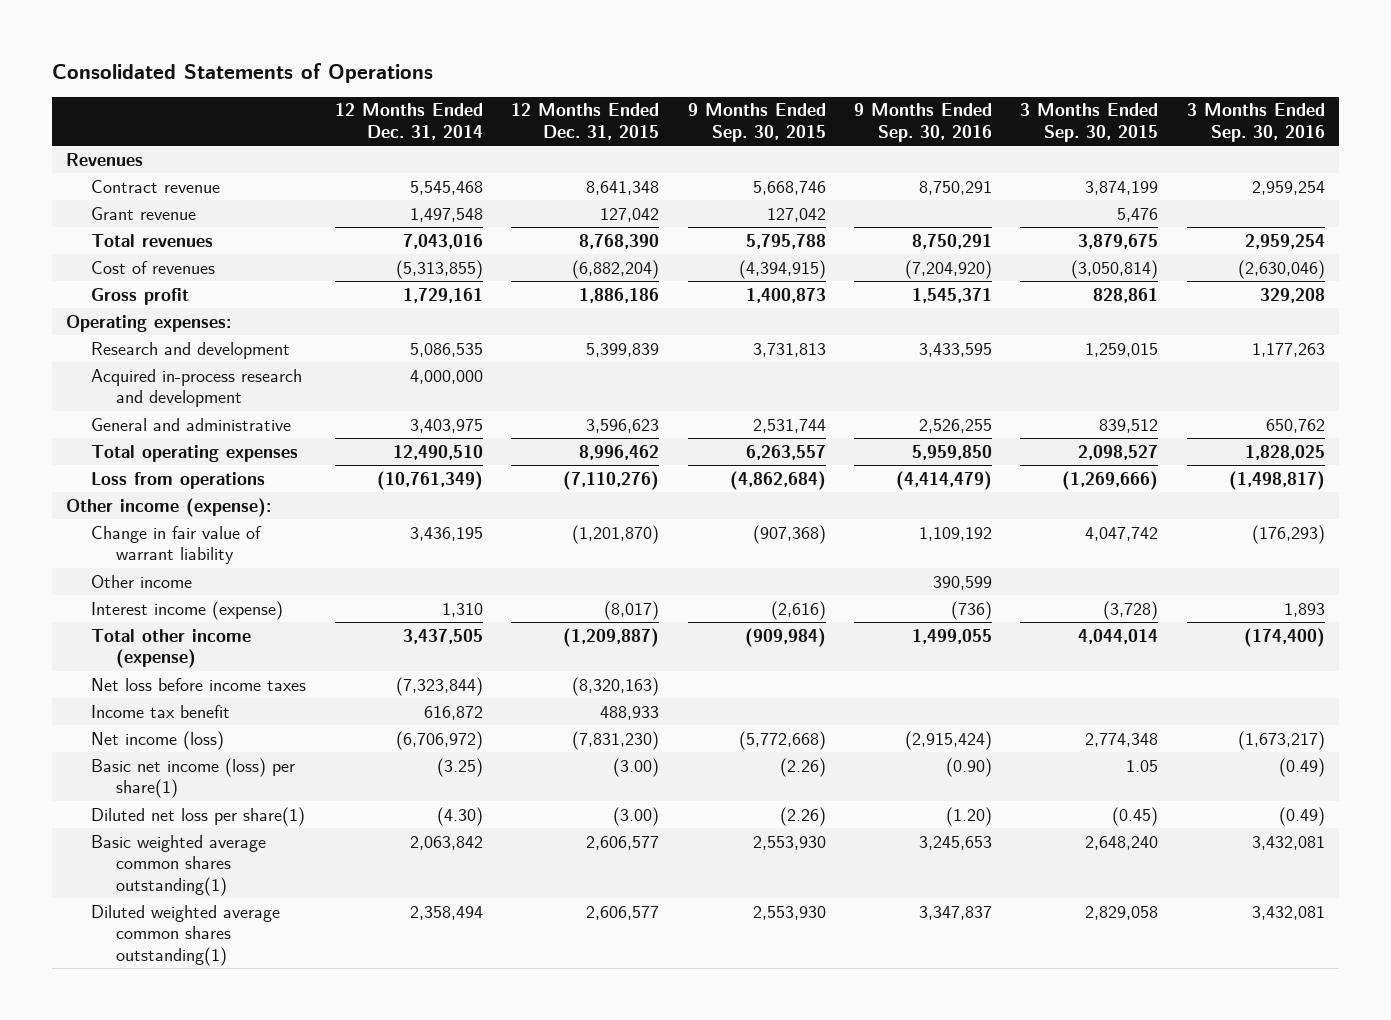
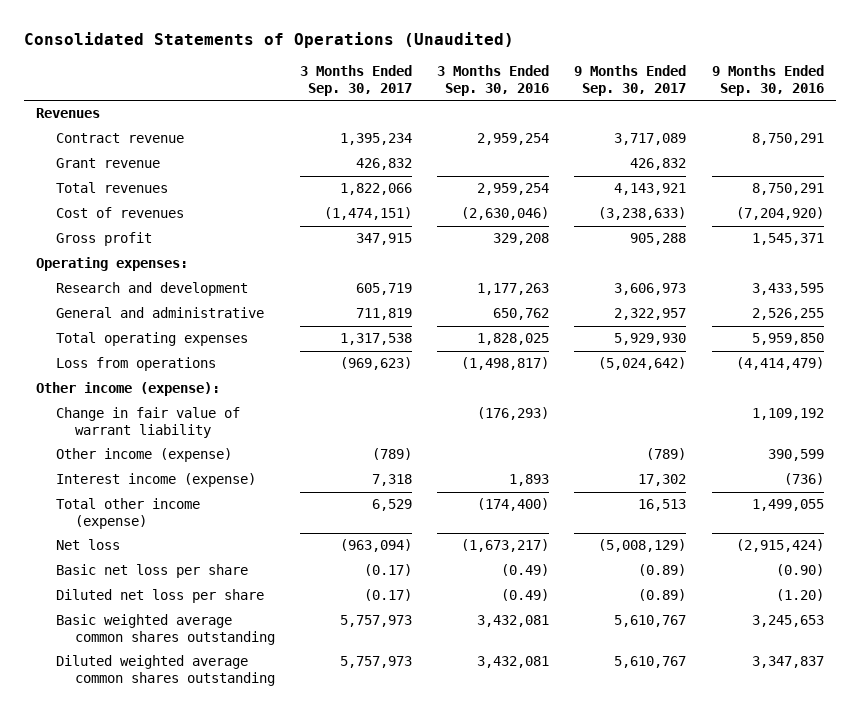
[51,62,433,83] Consolidated Statements of Operations -> [23,32,514,49] Consolidated Statements of Operations (Unaudited)
[334,103,483,140] 12 Months Ended Dec. 31, 2014 -> none
[511,103,660,140] 12 Months Ended Dec. 31, 2015 -> none
[687,103,826,142] 9 Months Ended Sep. 30, 2015 -> none
[1020,103,1159,142] 3 Months Ended Sep. 30, 2015 -> none
none -> [300,65,413,96] 3 Months Ended Sep. 30, 2017
none -> [574,65,687,96] 9 Months Ended Sep. 30, 2017
[91,368,303,408] Acquired in-process research and development -> none
[91,574,193,588] Other income -> [55,448,232,463] Other income (expense)
[91,677,307,691] Net loss before income taxes -> none
[91,704,231,718] Income tax benefit -> none
[91,730,225,750] Net income (loss) -> [55,539,120,551] Net loss
[91,757,296,799] Basic net income (loss) per share(1) -> [55,564,248,579] Basic net loss per share
[91,806,306,826] Diluted net loss per share(1) -> [55,589,264,604] Diluted net loss per share
[91,834,267,896] Basic weighted average common shares outstanding(1) -> [55,614,275,645] Basic weighted average common shares outstanding
[91,904,281,966] Diluted weighted average common shares outstanding(1) -> [55,655,275,686] Diluted weighted average common shares outstanding

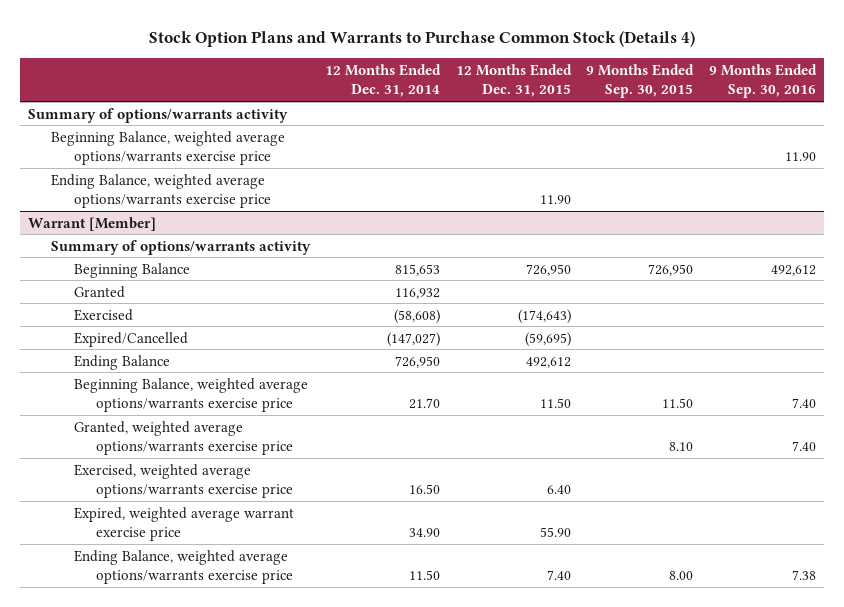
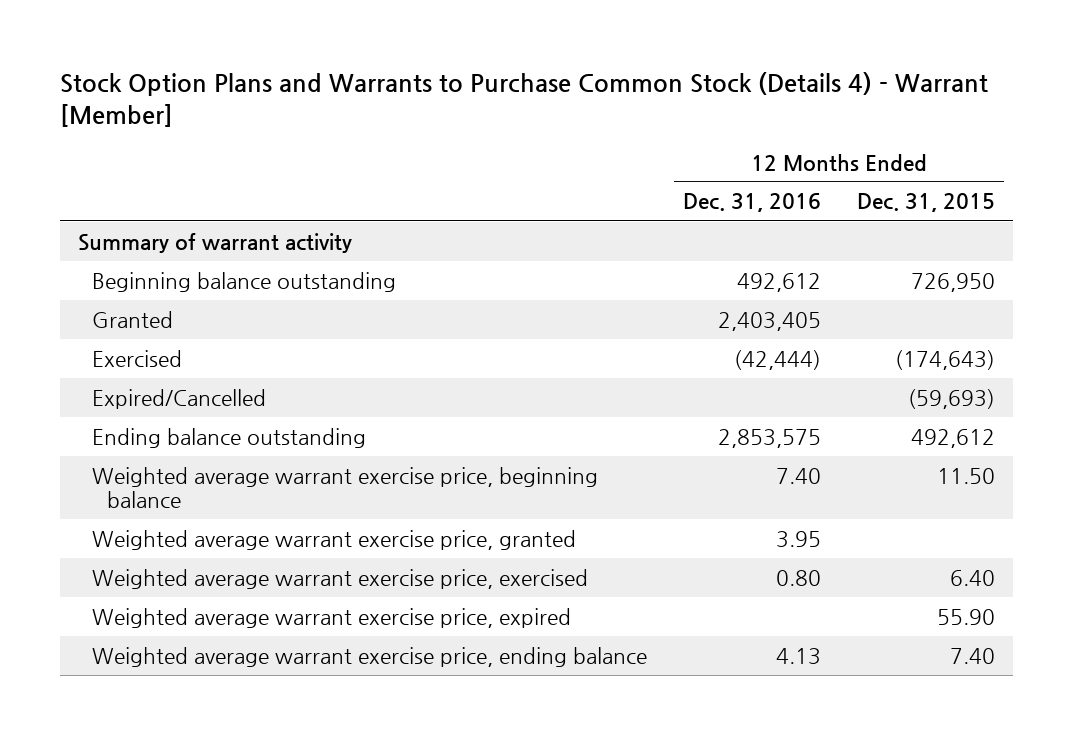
[148,31,695,48] Stock Option Plans and Warrants to Purchase Common Stock (Details 4) -> [59,72,988,127] Stock Option Plans and Warrants to Purchase Common Stock (Details 4) - Warrant [Member]
[325,63,442,98] 12 Months Ended Dec. 31, 2014 -> none
[586,63,695,99] 9 Months Ended Sep. 30, 2015 -> none
[708,63,817,99] 9 Months Ended Sep. 30, 2016 -> none
none -> [682,193,821,213] Dec. 31, 2016
[50,130,285,165] Beginning Balance, weighted average options/warrants exercise price -> none
[50,173,271,208] Ending Balance, weighted average options/warrants exercise price -> none
[27,216,156,231] Warrant [Member] -> none
[50,239,311,255] Summary of options/warrants activity -> none
[27,107,288,123] Summary of options/warrants activity -> [77,232,352,253] Summary of warrant activity
[73,262,190,278] Beginning Balance -> [92,271,397,292] Beginning balance outstanding
[524,331,571,347] (59,695) -> [907,388,995,409] (59,693)
[73,354,170,370] Ending Balance -> [92,427,367,448] Ending balance outstanding
[73,377,308,412] Beginning Balance, weighted average options/warrants exercise price -> [92,466,599,508] Weighted average warrant exercise price, beginning balance
[73,420,294,455] Granted, weighted average options/warrants exercise price -> [92,529,577,550] Weighted average warrant exercise price, granted
[73,463,294,498] Exercised, weighted average options/warrants exercise price -> [92,568,589,589] Weighted average warrant exercise price, exercised
[73,506,294,541] Expired, weighted average warrant exercise price -> [92,607,572,628] Weighted average warrant exercise price, expired
[73,549,294,584] Ending Balance, weighted average options/warrants exercise price -> [92,646,648,667] Weighted average warrant exercise price, ending balance

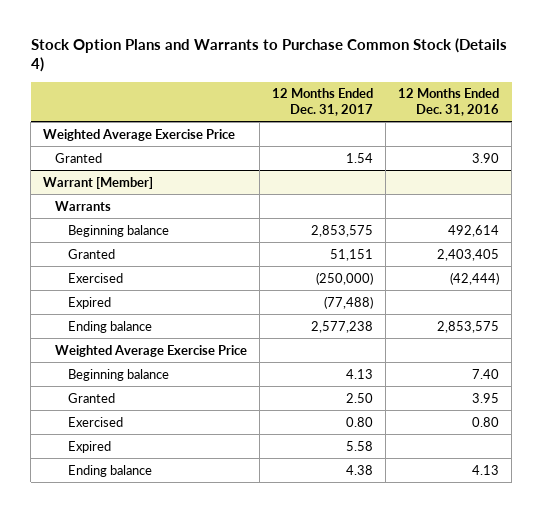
[59,72,988,127] Stock Option Plans and Warrants to Purchase Common Stock (Details 4) - Warrant [Member] -> [30,38,507,73] Stock Option Plans and Warrants to Purchase Common Stock (Details 4)
[856,193,995,213] Dec. 31, 2015 -> none
none -> [272,88,374,116] 12 Months Ended Dec. 31, 2017
[77,232,352,253] Summary of warrant activity -> none
none -> [43,128,236,141] Weighted Average Exercise Price
none -> [55,152,103,163] Granted
none -> [43,176,154,189] Warrant [Member]
none -> [55,200,112,211] Warrants
[92,271,397,292] Beginning balance outstanding -> [67,224,169,237] Beginning balance
[736,272,821,292] 492,612 -> [448,224,500,237] 492,614
[92,388,267,409] Expired/Cancelled -> [67,296,111,309] Expired
[92,427,367,448] Ending balance outstanding -> [67,320,152,333] Ending balance
none -> [55,344,248,357] Weighted Average Exercise Price
[92,466,599,508] Weighted average warrant exercise price, beginning balance -> [67,368,169,381] Beginning balance
[92,529,577,550] Weighted average warrant exercise price, granted -> [67,392,115,403] Granted
[92,568,589,589] Weighted average warrant exercise price, exercised -> [67,416,123,427] Exercised
[92,607,572,628] Weighted average warrant exercise price, expired -> [67,440,111,453] Expired
[92,646,648,667] Weighted average warrant exercise price, ending balance -> [67,464,152,477] Ending balance

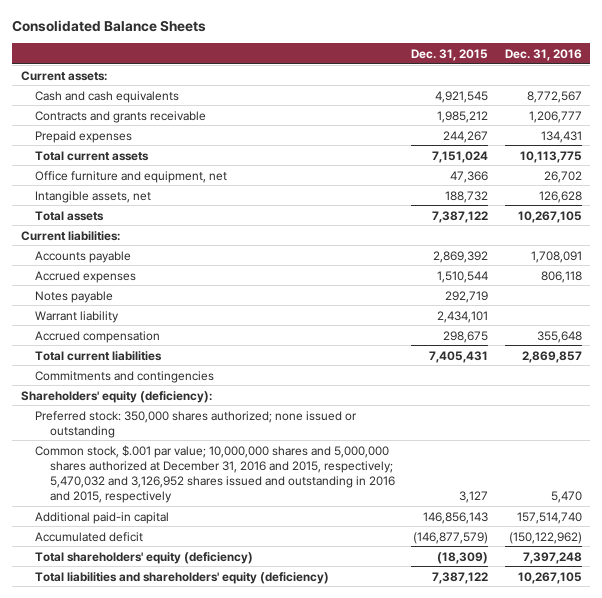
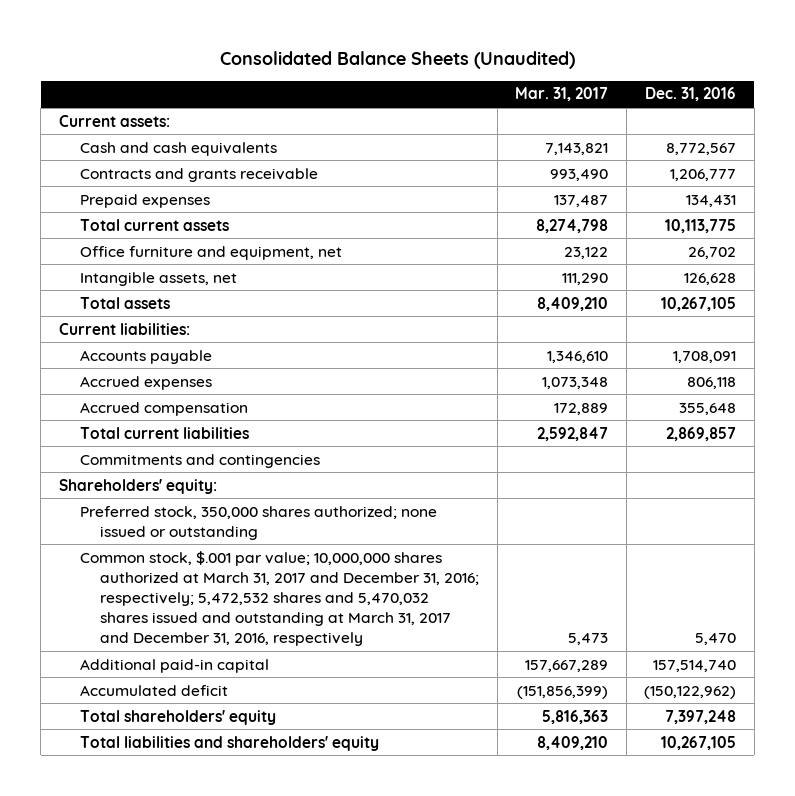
[12,20,207,33] Consolidated Balance Sheets -> [219,51,575,70] Consolidated Balance Sheets (Unaudited)
[411,48,489,61] Dec. 31, 2015 -> none
none -> [515,87,609,102] Mar. 31, 2017
[35,290,114,303] Notes payable -> none
[35,310,120,323] Warrant liability -> none
[20,390,212,403] Shareholders' equity (deficiency): -> [58,478,217,494] Shareholders' equity:
[35,410,358,438] Preferred stock: 350,000 shares authorized; none issued or outstanding -> [79,505,437,540] Preferred stock, 350,000 shares authorized; none issued or outstanding
[35,444,395,503] Common stock, $.001 par value; 10,000,000 shares and 5,000,000 shares authorized at December 31, 2016 and 2015, respectively; 5,470,032 and 3,126,952 shares issued and outstanding in 2016 and 2015, respectively -> [79,550,480,647] Common stock, $.001 par value; 10,000,000 shares authorized at March 31, 2017 and December 31, 2016; respectively; 5,472,532 shares and 5,470,032 shares issued and outstanding at March 31, 2017 and December 31, 2016, respectively
[35,551,254,564] Total shareholders' equity (deficiency) -> [79,709,276,725] Total shareholders' equity
[35,571,330,584] Total liabilities and shareholders' equity (deficiency) -> [79,735,379,751] Total liabilities and shareholders' equity

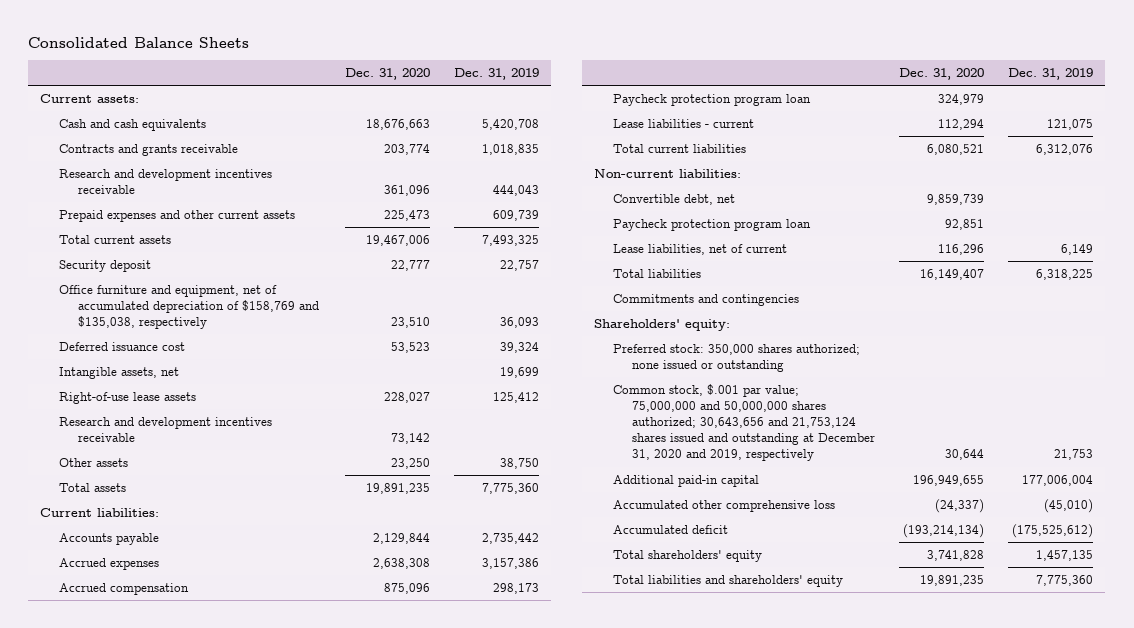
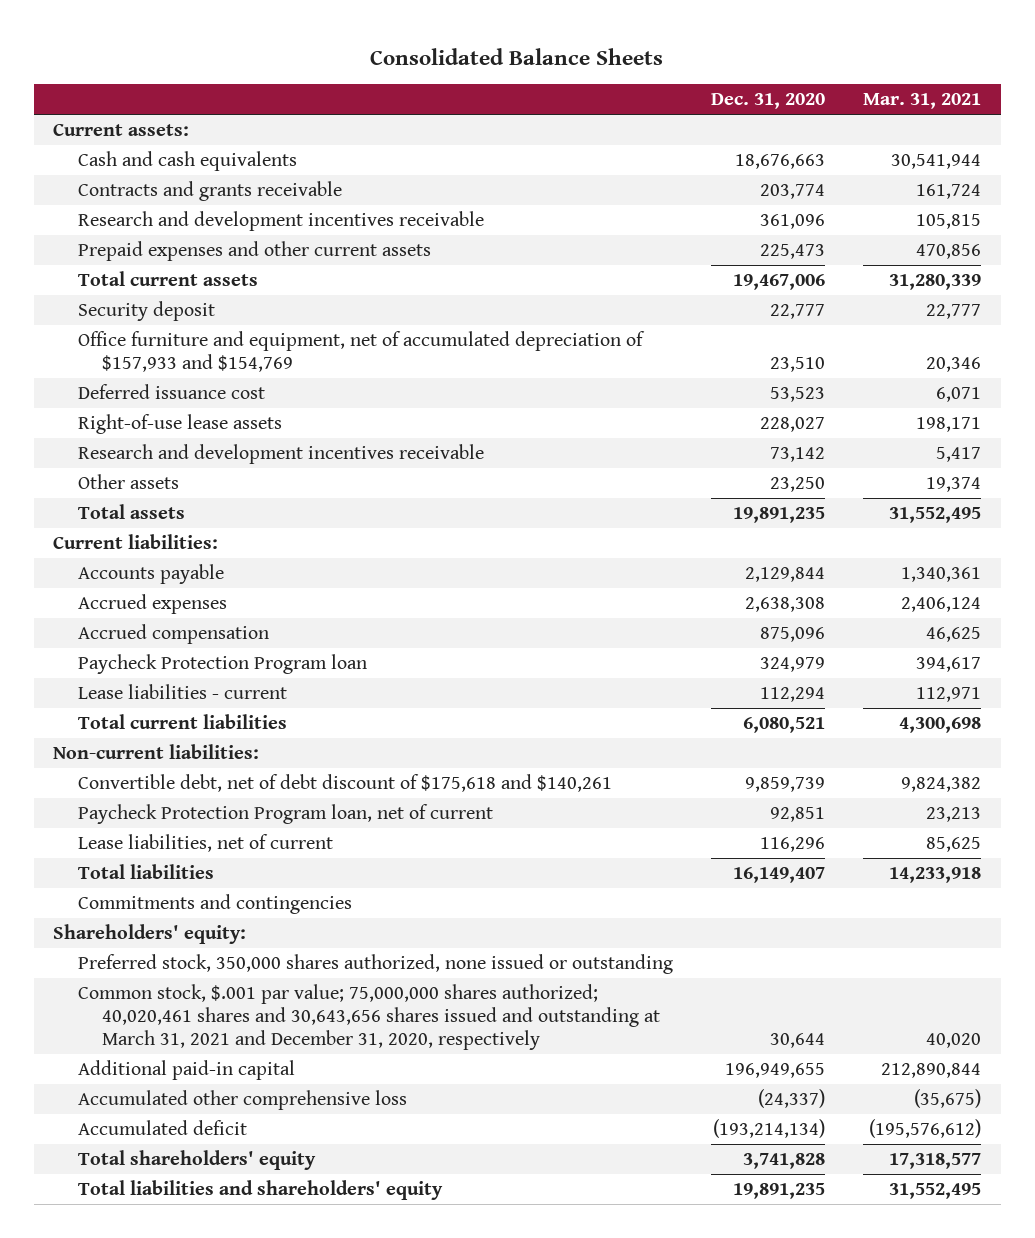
[454,68,540,81] Dec. 31, 2019 -> none
none -> [863,93,982,110] Mar. 31, 2021
[59,284,320,330] Office furniture and equipment, net of accumulated depreciation of $158,769 and $135,038, respectively -> [77,331,645,373] Office furniture and equipment, net of accumulated depreciation of $157,933 and $154,769
[59,366,180,379] Intangible assets, net -> none
[613,93,812,106] Paycheck protection program loan -> [77,654,367,675] Paycheck Protection Program loan
[613,193,736,205] Convertible debt, net -> [77,774,612,793] Convertible debt, net of debt discount of $175,618 and $140,261
[613,218,812,231] Paycheck protection program loan -> [77,804,493,825] Paycheck Protection Program loan, net of current
[613,343,861,372] Preferred stock: 350,000 shares authorized; none issued or outstanding -> [77,954,673,975] Preferred stock, 350,000 shares authorized, none issued or outstanding
[613,383,876,462] Common stock, $.001 par value; 75,000,000 and 50,000,000 shares authorized; 30,643,656 and 21,753,124 shares issued and outstanding at December 31, 2020 and 2019, respectively -> [77,984,660,1051] Common stock, $.001 par value; 75,000,000 shares authorized; 40,020,461 shares and 30,643,656 shares issued and outstanding at March 31, 2021 and December 31, 2020, respectively

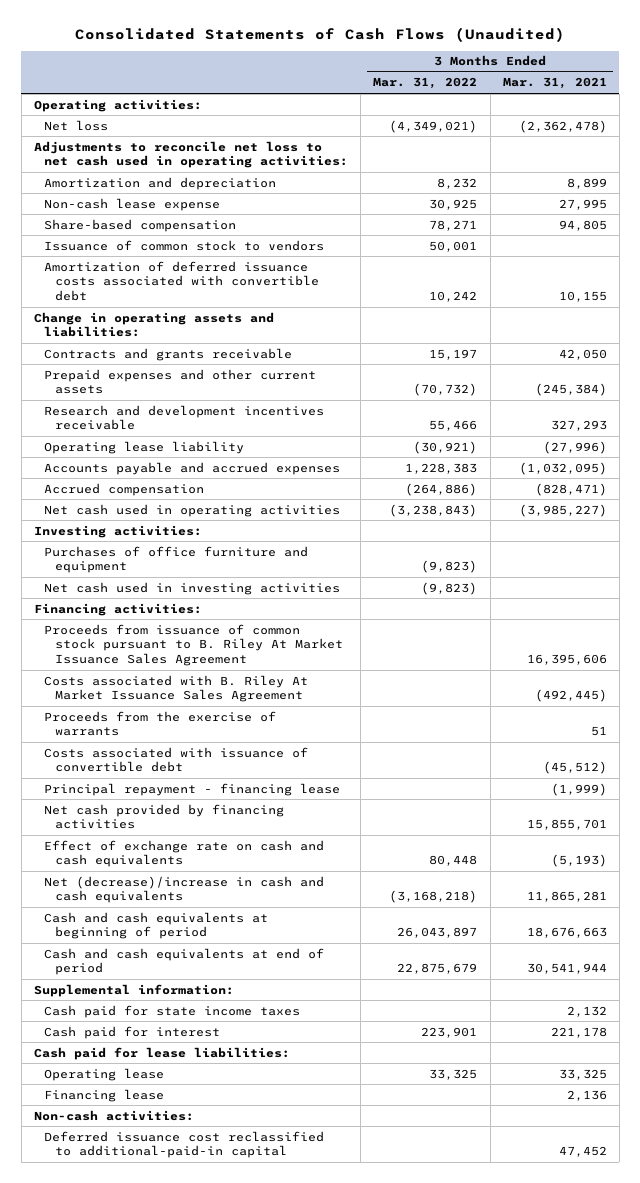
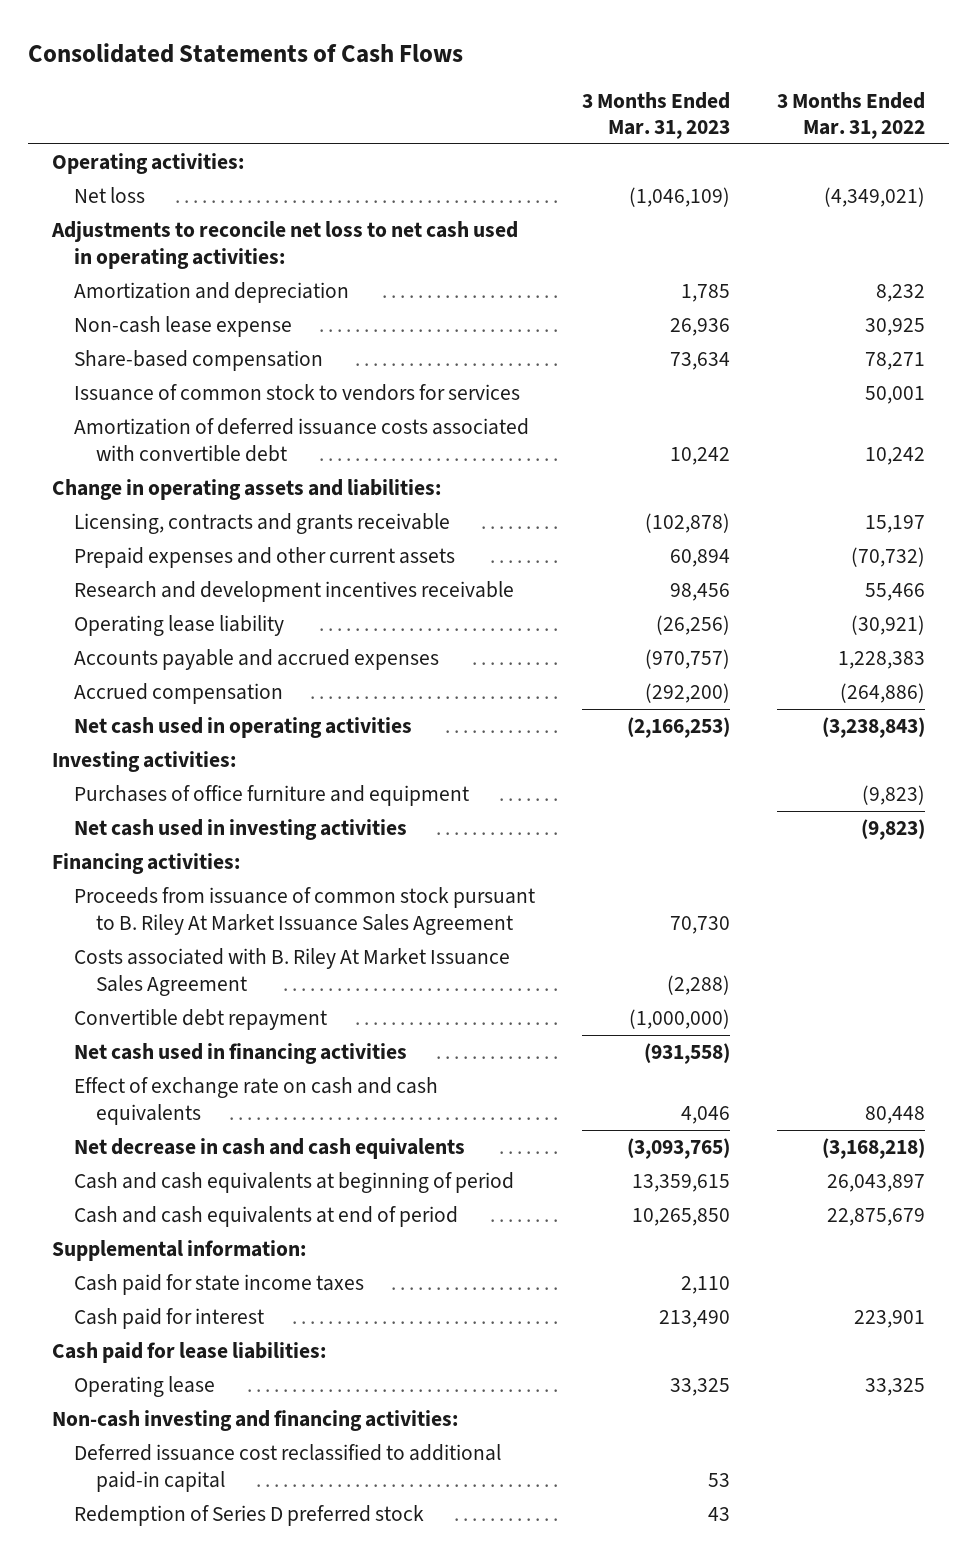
[75,27,566,43] Consolidated Statements of Cash Flows (Unaudited) -> [27,42,463,63] Consolidated Statements of Cash Flows
[502,77,607,90] Mar. 31, 2021 -> none
none -> [581,91,730,140] 3 Months Ended Mar. 31, 2023
[44,239,325,251] Issuance of common stock to vendors -> [73,384,520,402] Issuance of common stock to vendors for services
[44,347,293,361] Contracts and grants receivable -> [73,513,450,535] Licensing, contracts and grants receivable
[44,710,277,737] Proceeds from the exercise of warrants -> none
[44,746,309,773] Costs associated with issuance of convertible debt -> none
[44,782,341,796] Principal repayment - financing lease -> none
none -> [73,1009,327,1031] Convertible debt repayment
[44,803,285,830] Net cash provided by financing activities -> [73,1043,407,1065] Net cash used in financing activities
[44,875,325,904] Net (decrease)/increase in cash and cash equivalents -> [73,1138,465,1160] Net decrease in cash and cash equivalents
[44,1088,165,1102] Financing lease -> none
[33,1109,194,1121] Non-cash activities: -> [51,1410,458,1432] Non-cash investing and financing activities:
[44,1130,325,1159] Deferred issuance cost reclassified to additional-paid-in capital -> [73,1444,501,1492] Deferred issuance cost reclassified to additional paid-in capital
none -> [73,1505,424,1527] Redemption of Series D preferred stock

